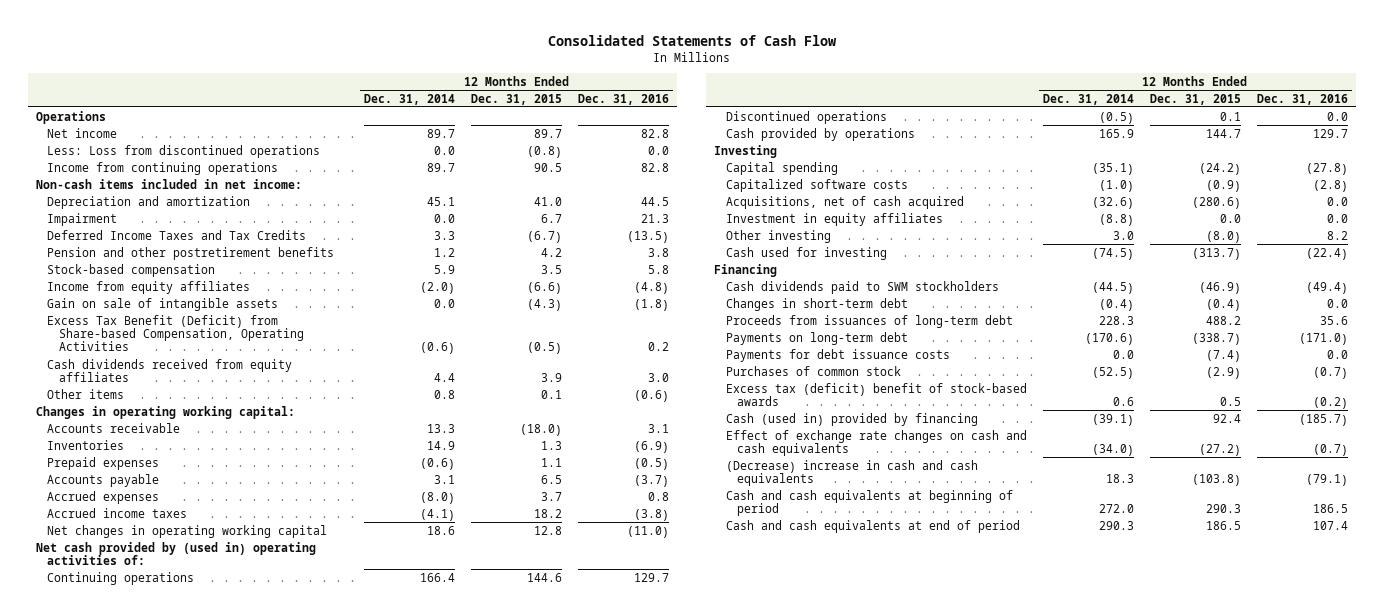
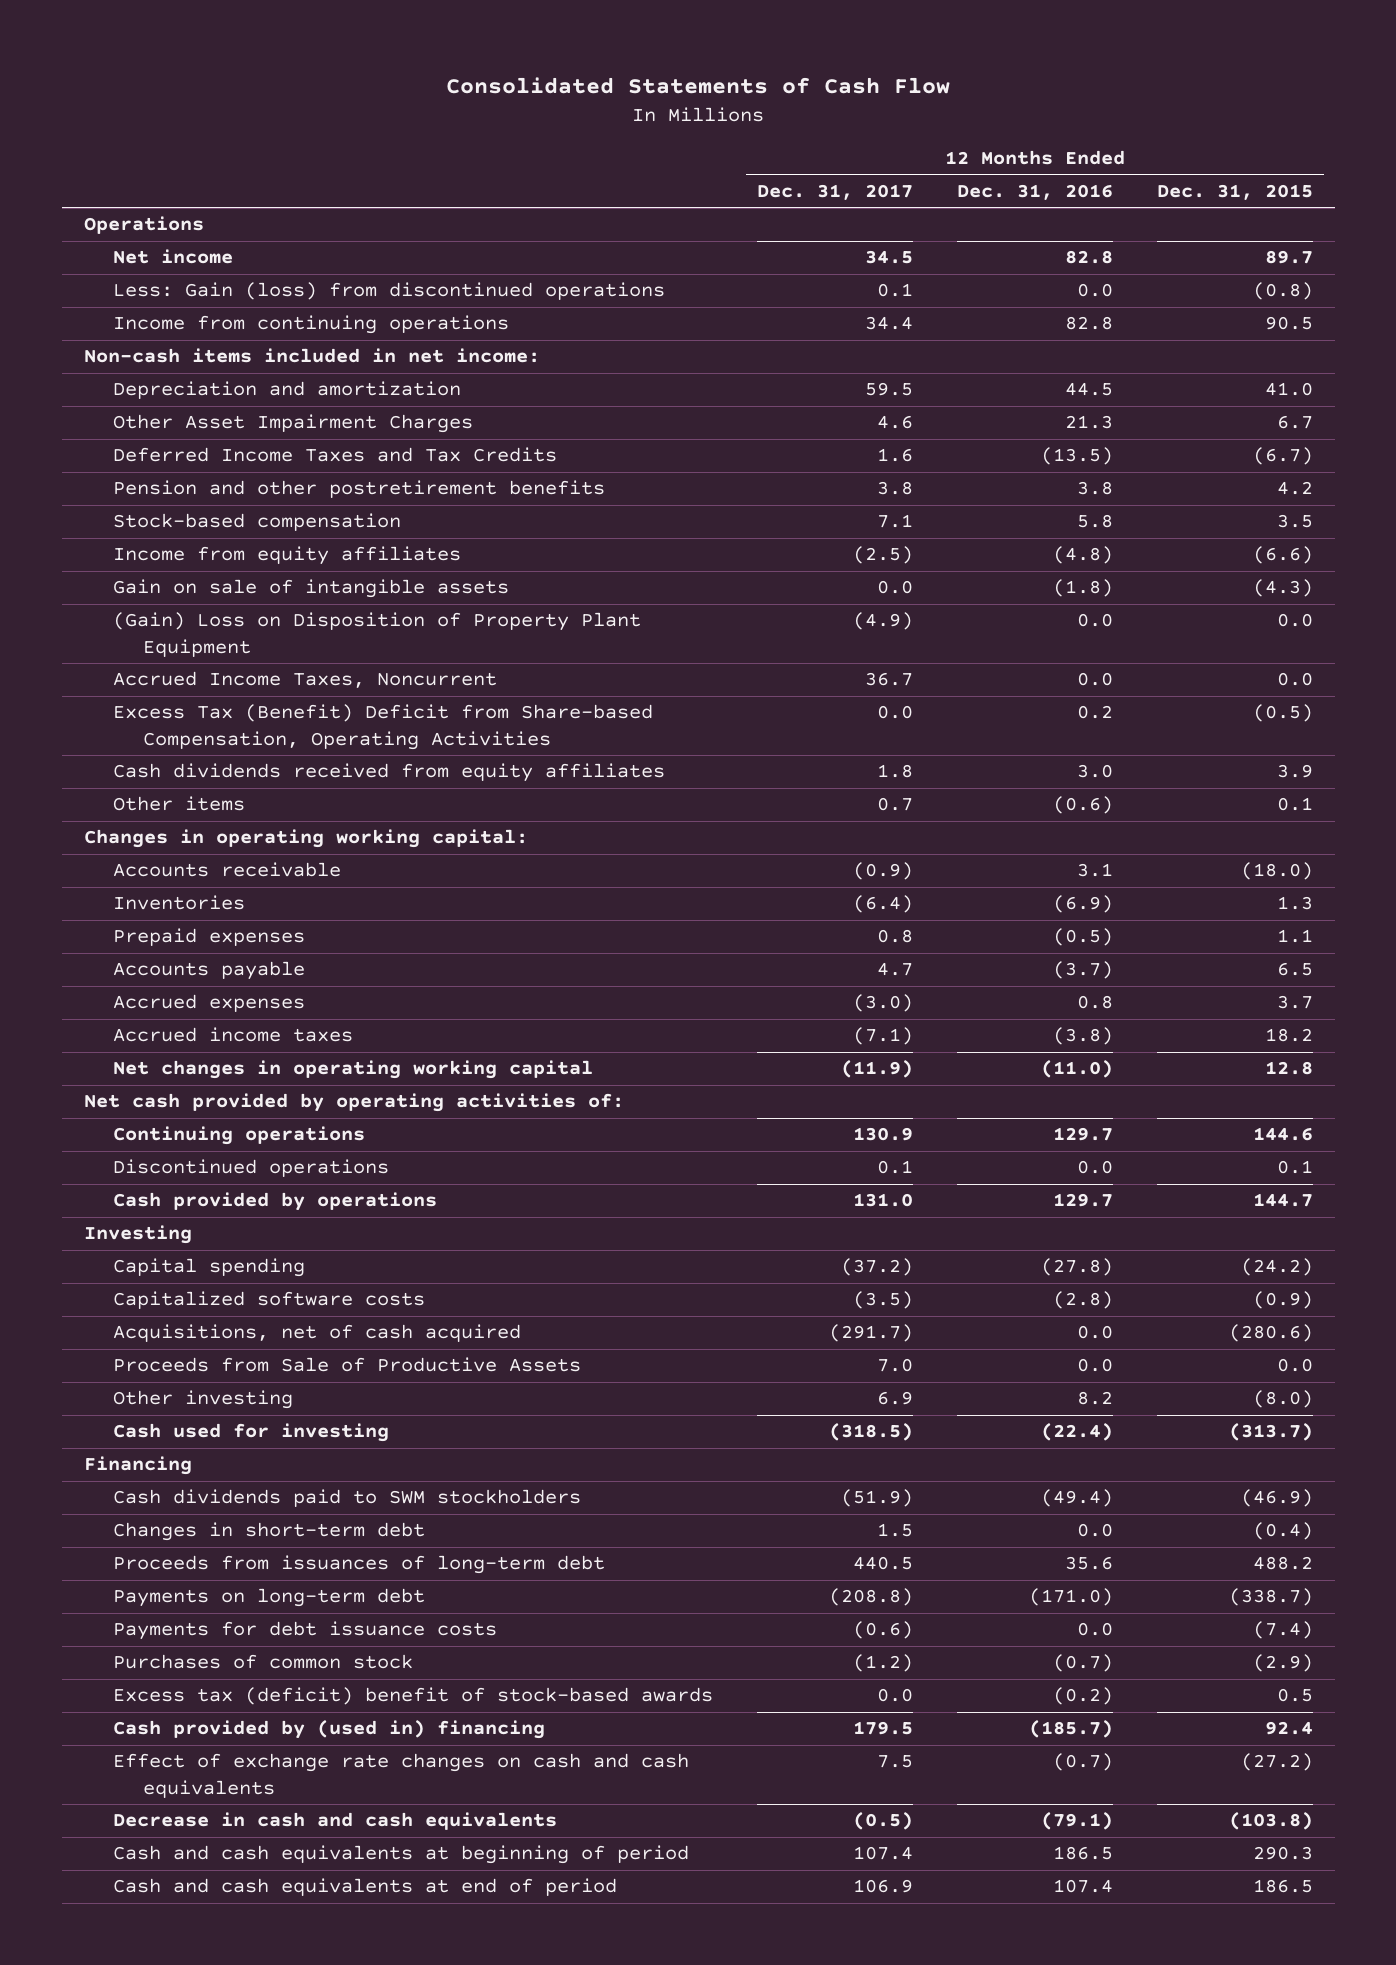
[364,93,456,105] Dec. 31, 2014 -> none
none -> [757,183,914,200] Dec. 31, 2017
[47,144,321,158] Less: Loss from discontinued operations -> [113,282,666,301] Less: Gain (loss) from discontinued operations
[47,212,118,226] Impairment -> [113,414,474,434] Other Asset Impairment Charges
none -> [113,612,642,657] (Gain) Loss on Disposition of Property Plant Equipment
none -> [113,671,498,689] Accrued Income Taxes, Noncurrent
[47,314,304,352] Excess Tax Benefit (Deficit) from Share-based Compensation, Operating Activities -> [113,704,654,750] Excess Tax (Benefit) Deficit from Share-based Compensation, Operating Activities
[36,541,317,565] Net cash provided by (used in) operating activities of: -> [83,1093,624,1113] Net cash provided by operating activities of:
[725,212,943,226] Investment in equity affiliates -> none
none -> [113,1357,582,1373] Proceeds from Sale of Productive Assets
[725,412,978,426] Cash (used in) provided by financing -> [113,1720,546,1740] Cash provided by (used in) financing
[725,459,978,486] (Decrease) increase in cash and cash equivalents -> [113,1812,558,1831] Decrease in cash and cash equivalents

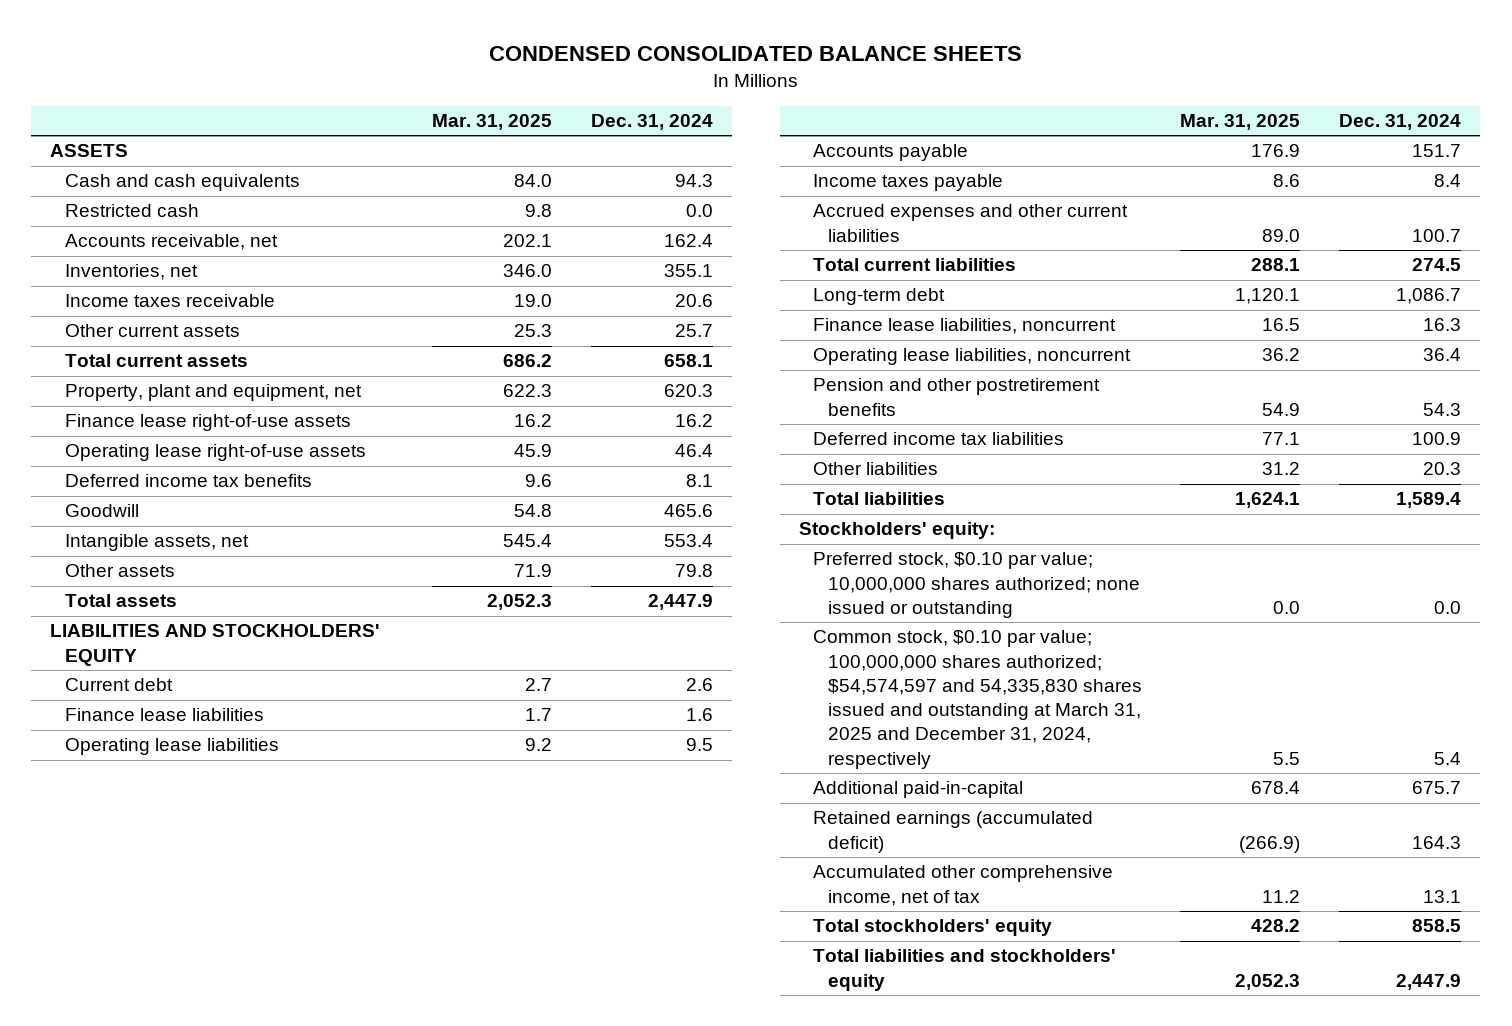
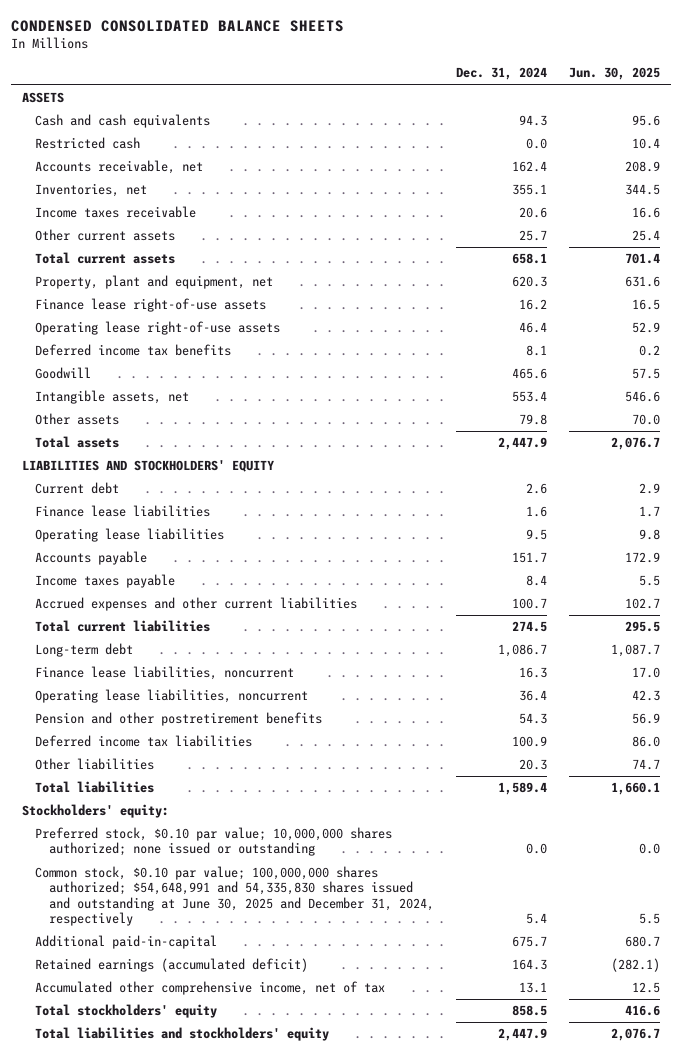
[431,114,552,131] Mar. 31, 2025 -> none
none -> [568,67,660,81] Jun. 30, 2025
[813,630,1142,769] Common stock, $0.10 par value; 100,000,000 shares authorized; $54,574,597 and 54,335,830 shares issued and outstanding at March 31, 2025 and December 31, 2024, respectively -> [35,866,434,926] Common stock, $0.10 par value; 100,000,000 shares authorized; $54,648,991 and 54,335,830 shares issued and outstanding at June 30, 2025 and December 31, 2024, respectively

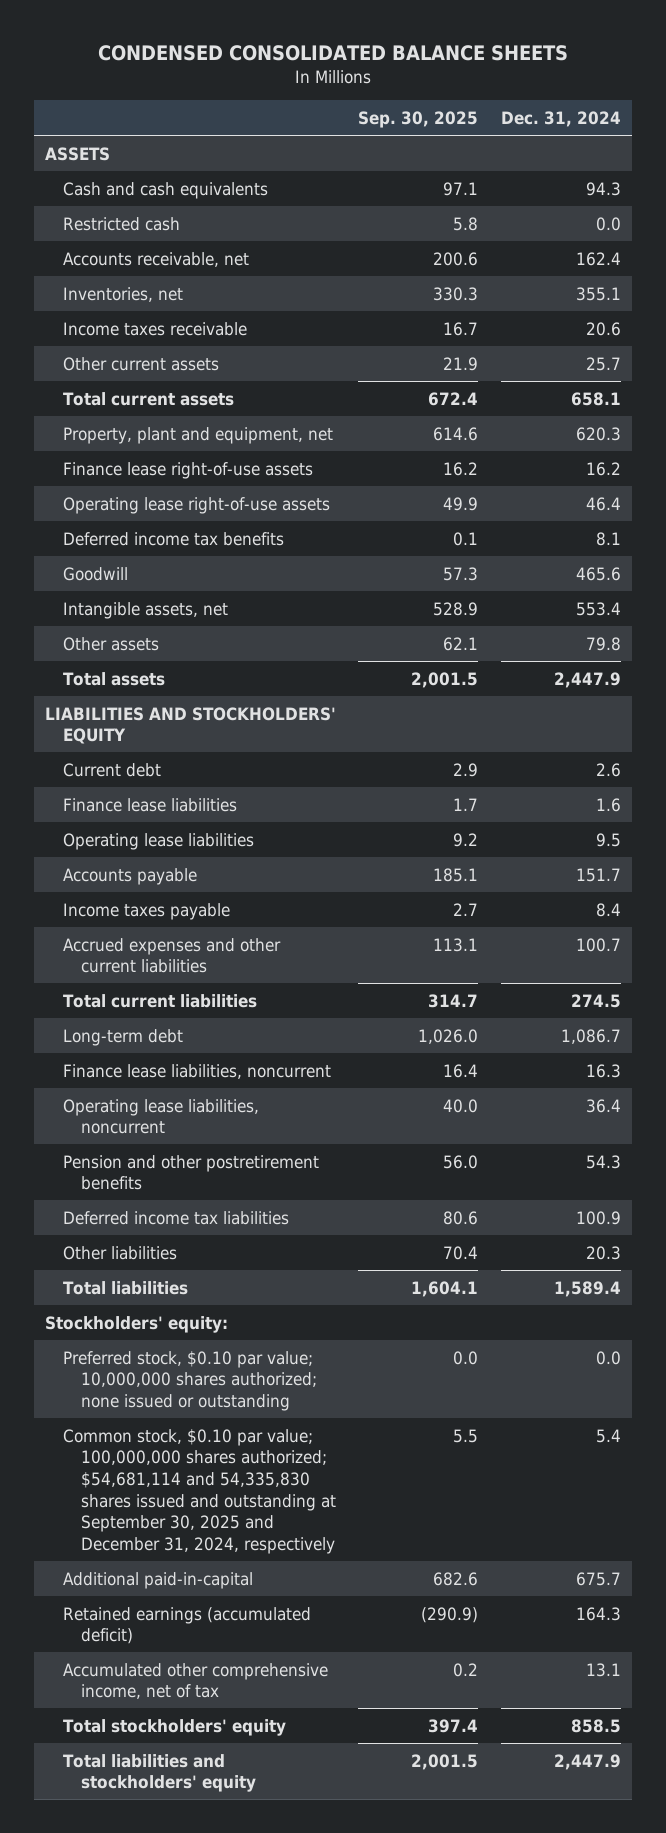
[568,67,660,81] Jun. 30, 2025 -> none
none -> [358,111,479,129] Sep. 30, 2025
[35,866,434,926] Common stock, $0.10 par value; 100,000,000 shares authorized; $54,648,991 and 54,335,830 shares issued and outstanding at June 30, 2025 and December 31, 2024, respectively -> [63,1428,337,1554] Common stock, $0.10 par value; 100,000,000 shares authorized; $54,681,114 and 54,335,830 shares issued and outstanding at September 30, 2025 and December 31, 2024, respectively

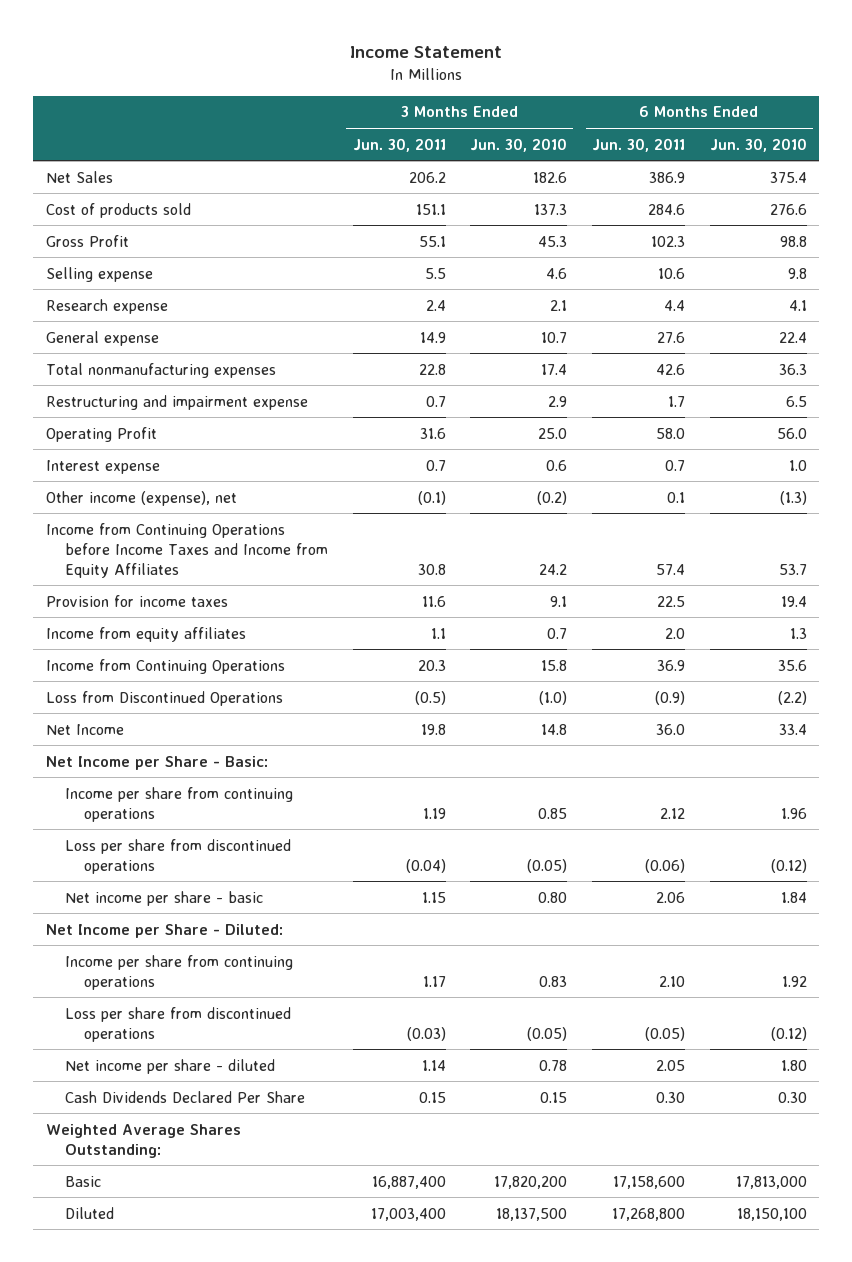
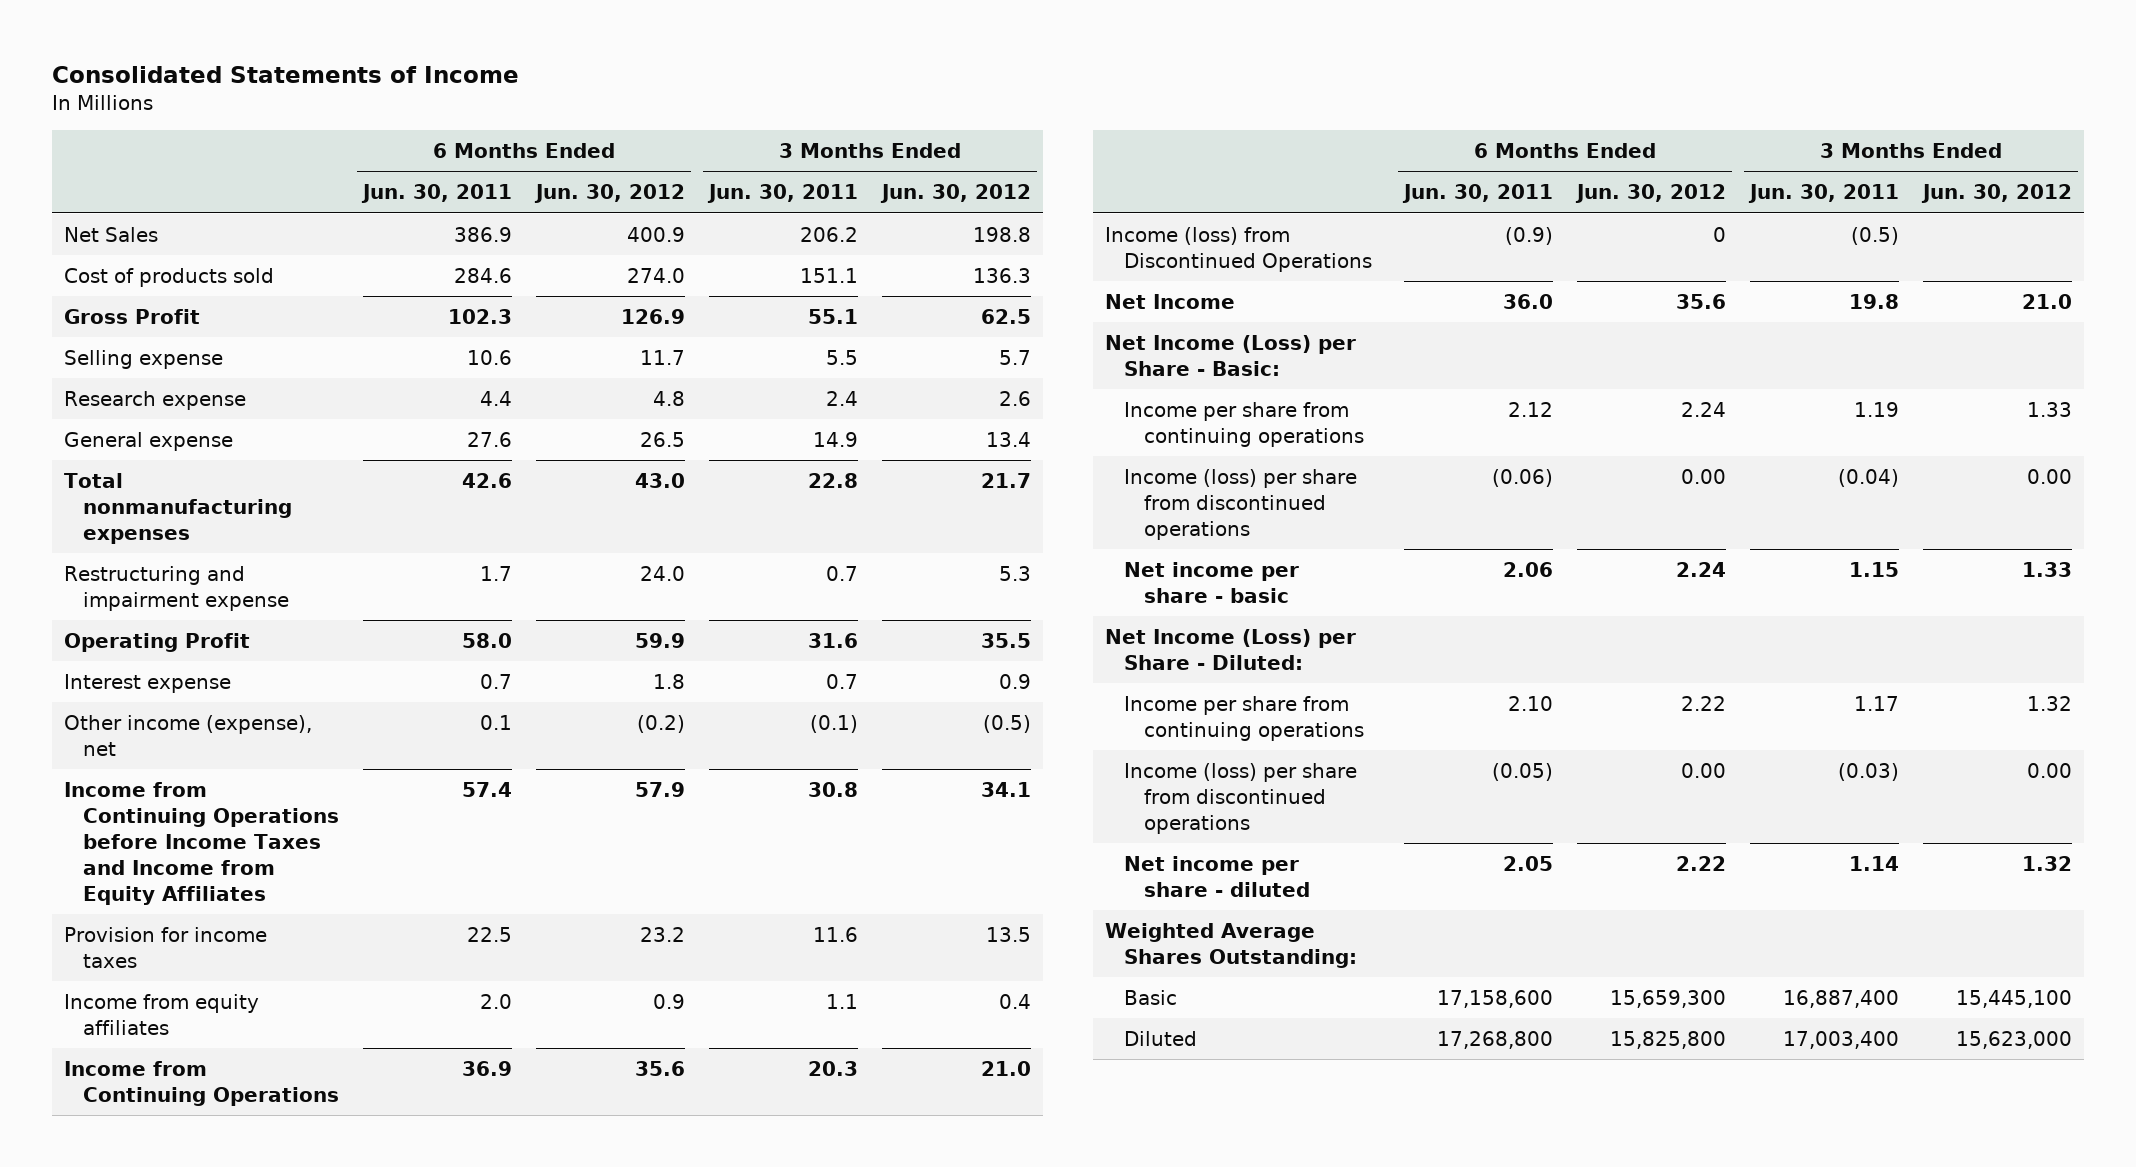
[350,46,503,59] Income Statement -> [51,66,519,84] Consolidated Statements of Income
[470,137,568,152] Jun. 30, 2010 -> none
[709,137,807,152] Jun. 30, 2010 -> none
none -> [534,184,686,204] Jun. 30, 2012
none -> [880,184,1032,204] Jun. 30, 2012
[45,690,283,706] Loss from Discontinued Operations -> [1105,226,1373,272] Income (loss) from Discontinued Operations
[45,755,268,770] Net Income per Share - Basic: -> [1105,334,1357,376] Net Income (Loss) per Share - Basic:
[64,838,291,874] Loss per share from discontinued operations -> [1124,468,1358,540] Income (loss) per share from discontinued operations
[45,923,283,938] Net Income per Share - Diluted: -> [1105,628,1357,670] Net Income (Loss) per Share - Diluted:
[64,1006,291,1042] Loss per share from discontinued operations -> [1124,762,1358,834] Income (loss) per share from discontinued operations
[64,1090,305,1103] Cash Dividends Declared Per Share -> none

